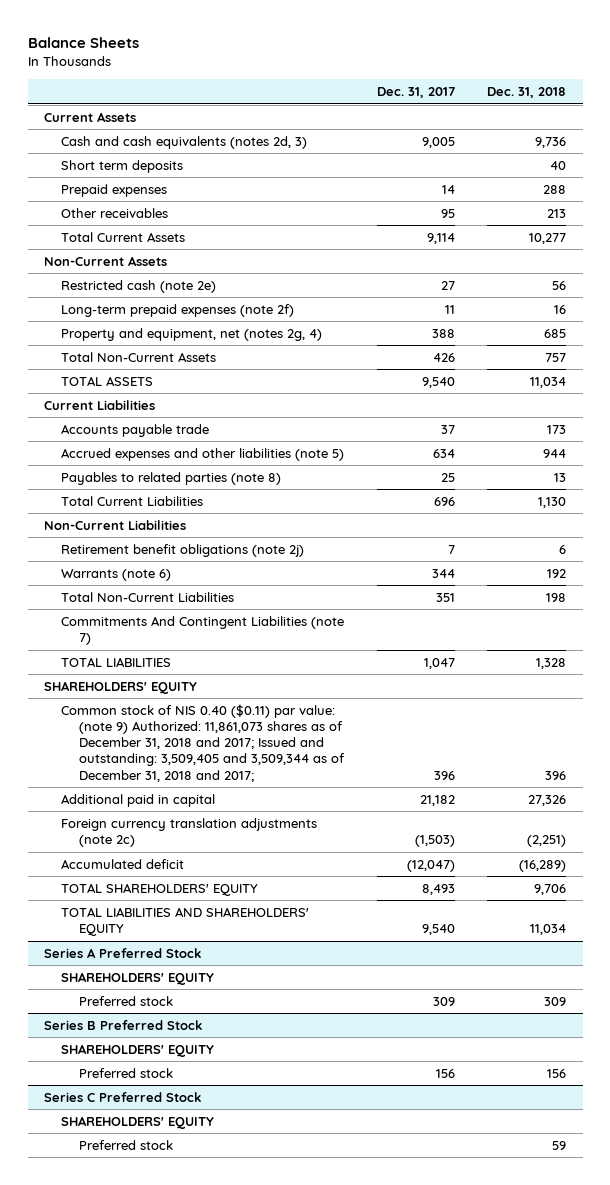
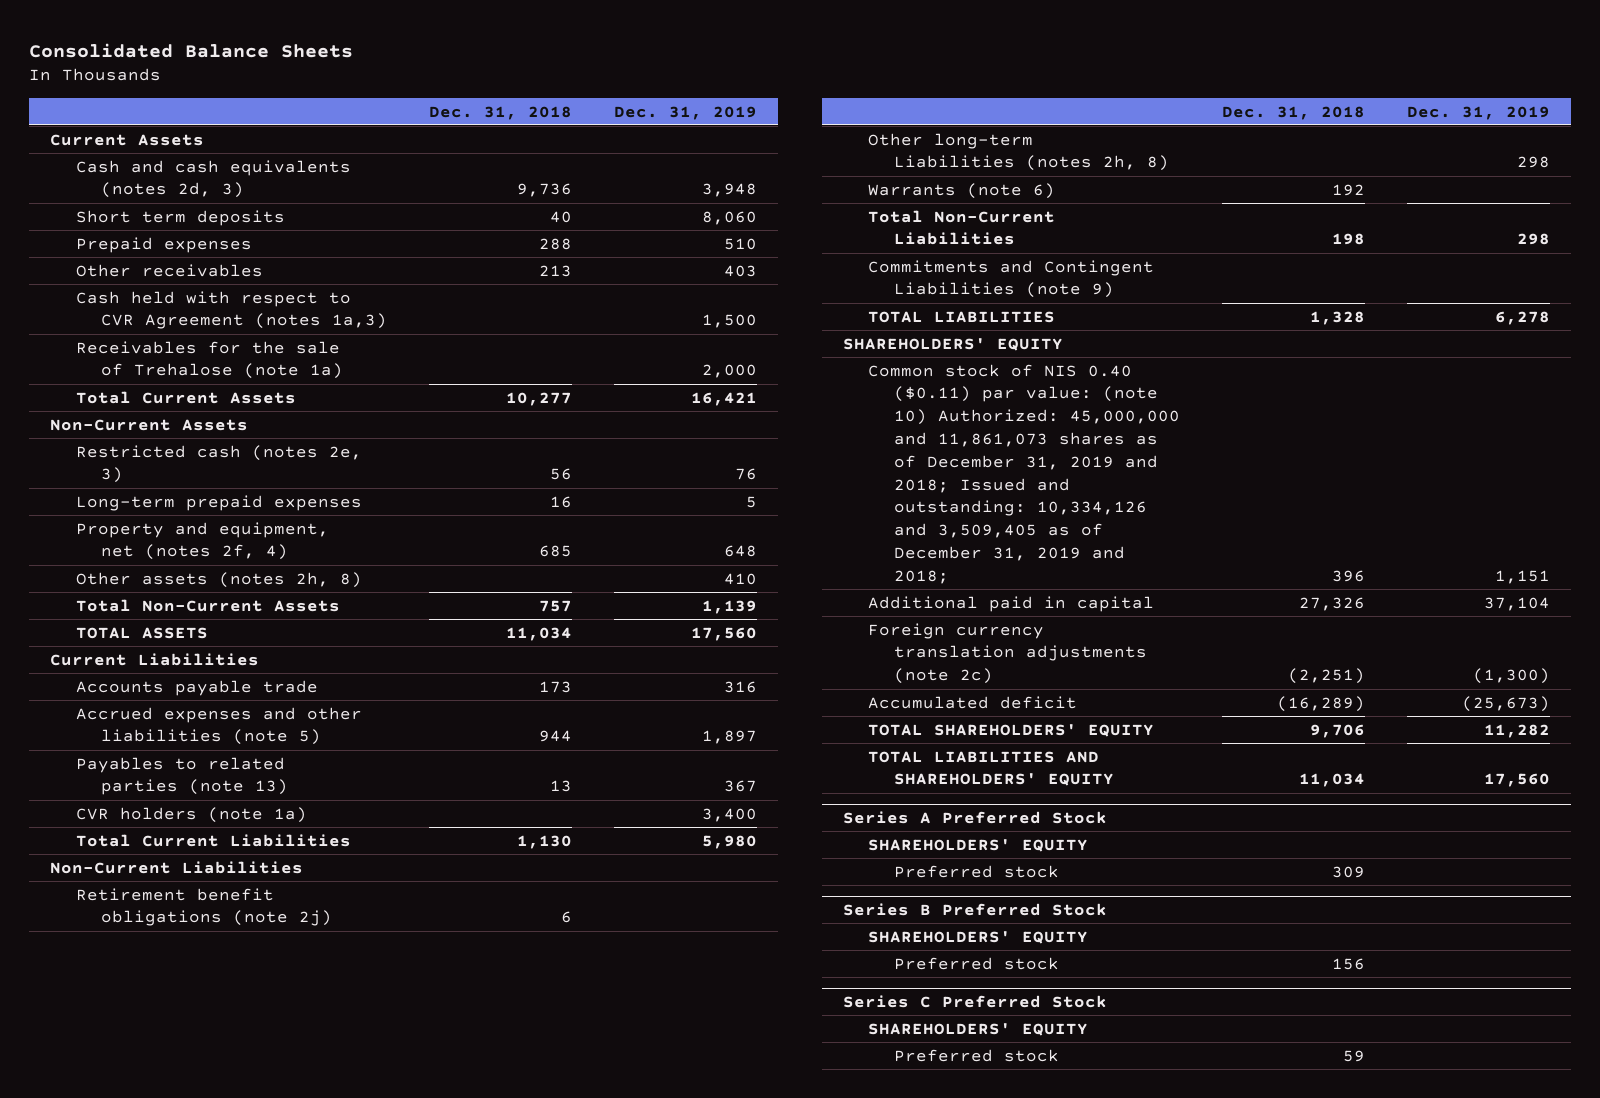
[27,37,139,49] Balance Sheets -> [29,42,354,58] Consolidated Balance Sheets
[376,87,455,99] Dec. 31, 2017 -> none
none -> [614,105,758,120] Dec. 31, 2019
none -> [75,290,387,330] Cash held with respect to CVR Agreement (notes 1a,3)
none -> [75,340,343,380] Receivables for the sale of Trehalose (note 1a)
[61,279,217,293] Restricted cash (note 2e) -> [75,444,362,484] Restricted cash (notes 2e, 3)
[61,303,295,317] Long-term prepaid expenses (note 2f) -> [75,494,362,511] Long-term prepaid expenses
[61,327,323,341] Property and equipment, net (notes 2g, 4) -> [75,521,329,561] Property and equipment, net (notes 2f, 4)
none -> [75,571,362,588] Other assets (notes 2h, 8)
[61,471,282,485] Payables to related parties (note 8) -> [75,756,288,796] Payables to related parties (note 13)
none -> [75,806,307,823] CVR holders (note 1a)
none -> [868,132,1169,172] Other long-term Liabilities (notes 2h, 8)
[61,615,345,646] Commitments And Contingent Liabilities (note 7) -> [868,259,1155,299] Commitments and Contingent Liabilities (note 9)
[61,703,345,782] Common stock of NIS 0.40 ($0.11) par value: (note 9) Authorized: 11,861,073 shares as of December 31, 2018 and 2017; Issued and outstanding: 3,509,405 and 3,509,344 as of December 31, 2018 and 2017; -> [868,363,1180,584] Common stock of NIS 0.40 ($0.11) par value: (note 10) Authorized: 45,000,000 and 11,861,073 shares as of December 31, 2019 and 2018; Issued and outstanding: 10,334,126 and 3,509,405 as of December 31, 2019 and 2018;

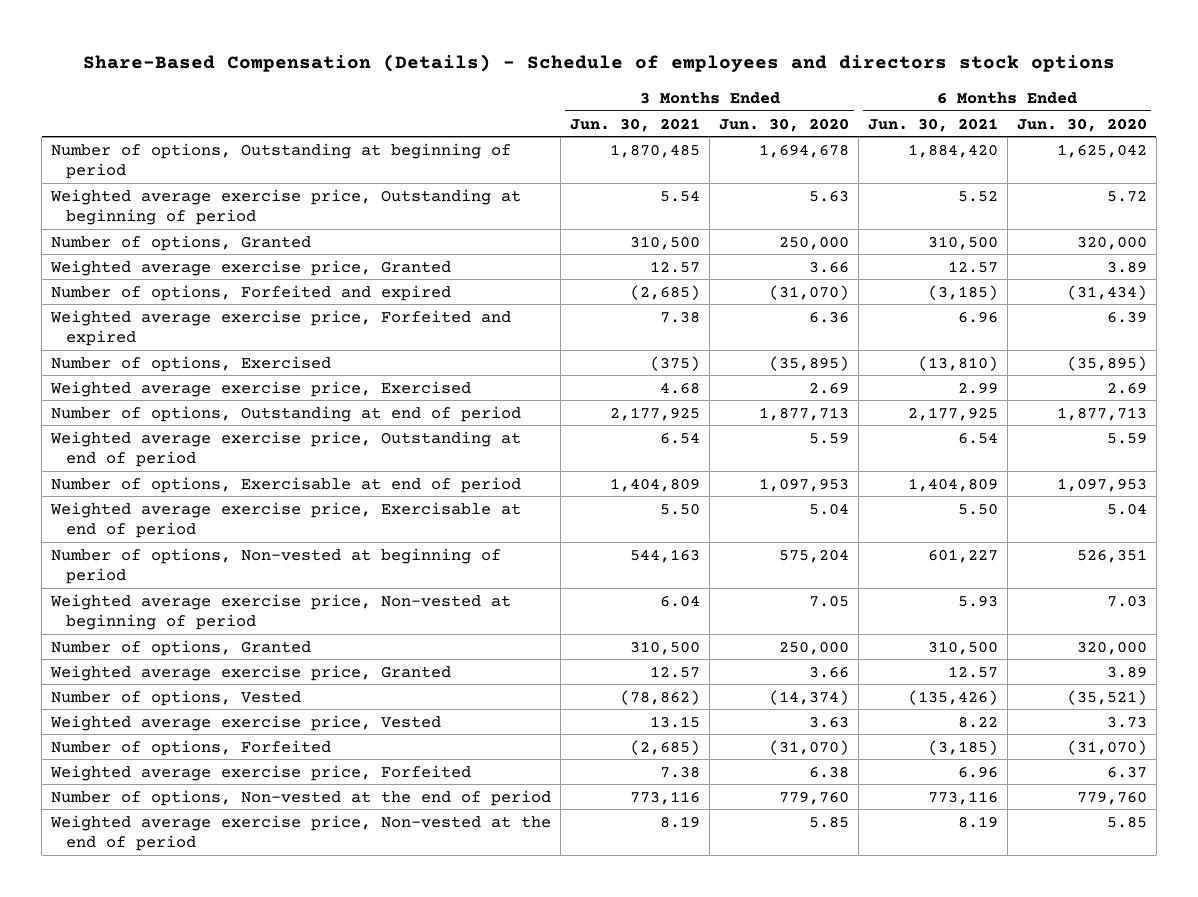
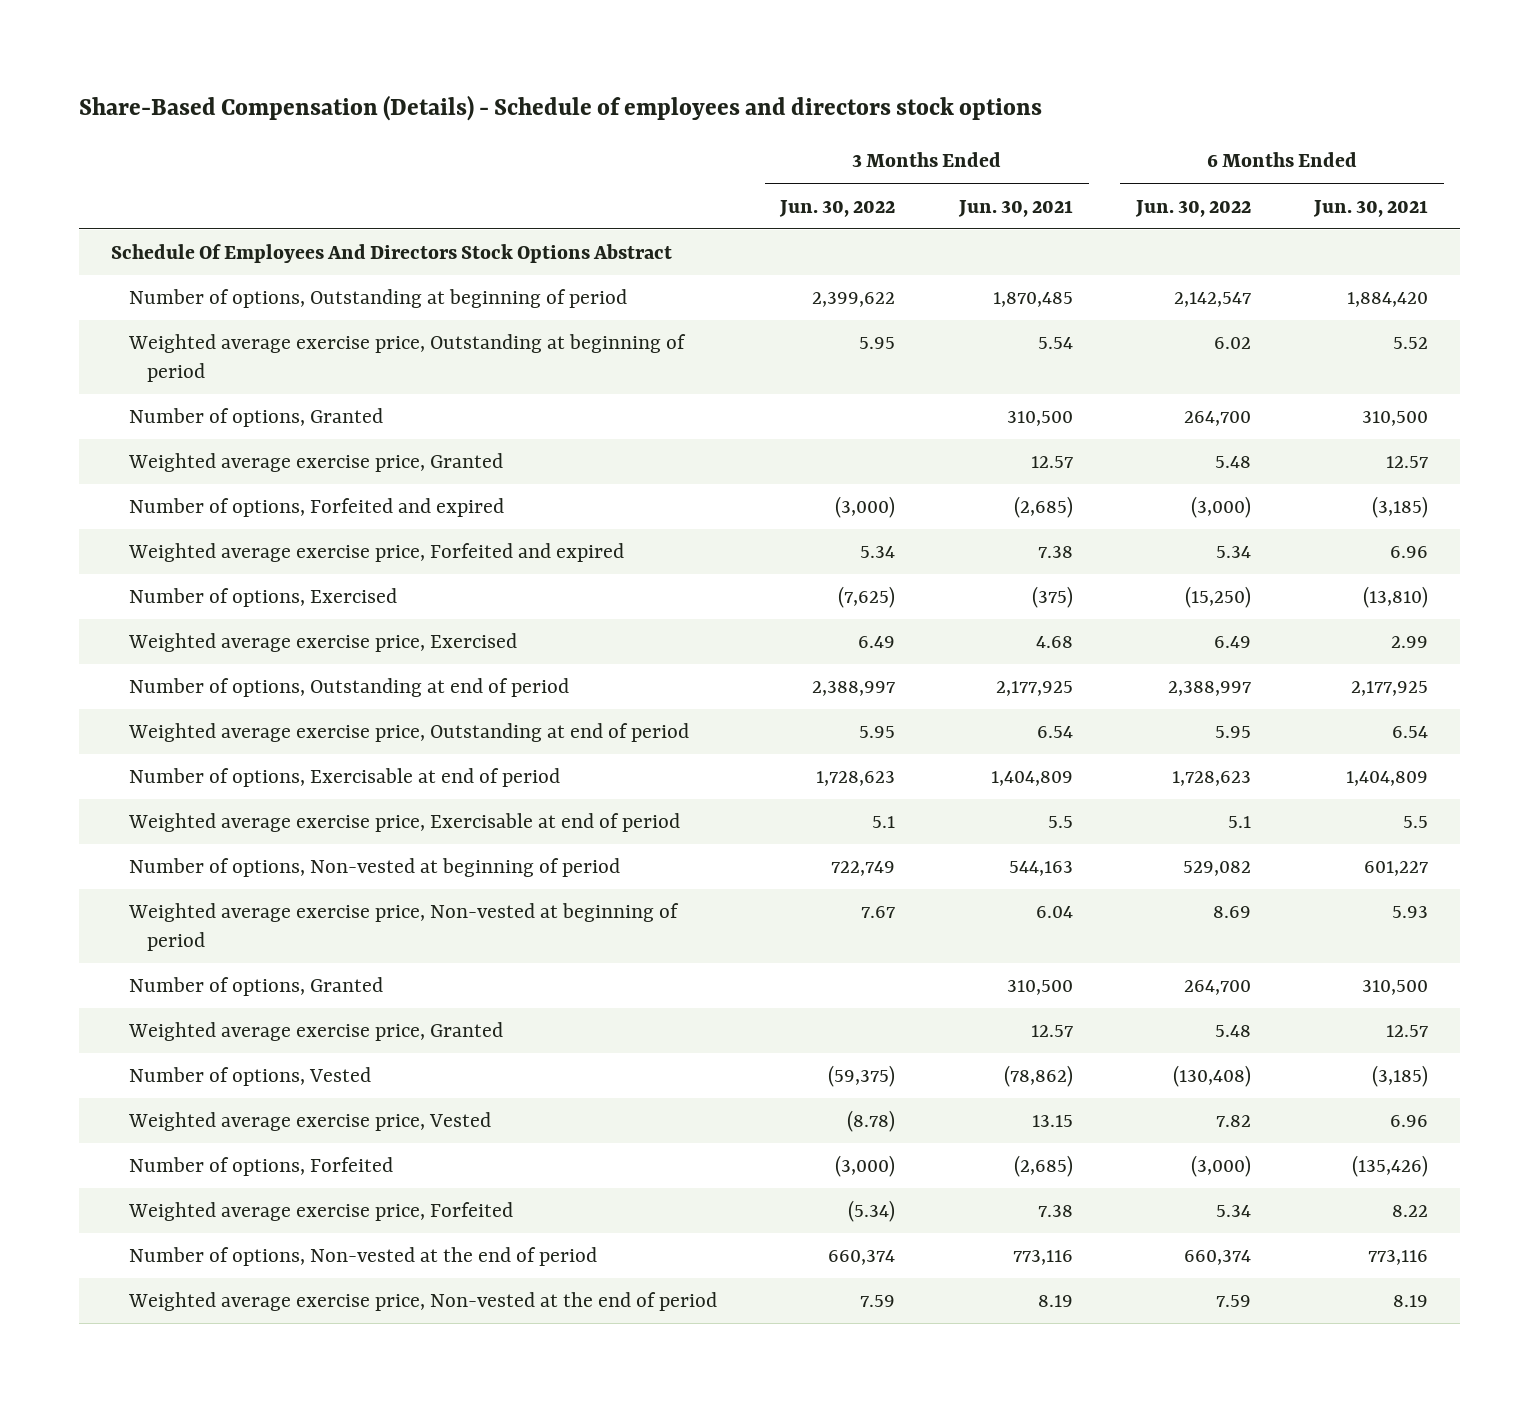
[718,117,849,132] Jun. 30, 2020 -> none
[1016,117,1147,132] Jun. 30, 2020 -> none
none -> [779,199,896,217] Jun. 30, 2022
none -> [1135,199,1252,217] Jun. 30, 2022
none -> [110,244,672,264] Schedule Of Employees And Directors Stock Options Abstract
[660,502,701,515] 5.50 -> [1047,816,1073,829] 5.5
[957,502,998,515] 5.50 -> [1403,816,1429,829] 5.5
[907,689,998,705] (135,426) -> [1372,1065,1429,1088] (3,185)
[957,715,998,728] 8.22 -> [1390,1115,1429,1128] 6.96
[927,739,998,755] (3,185) -> [1352,1155,1429,1178] (135,426)
[957,765,998,778] 6.96 -> [1392,1205,1429,1218] 8.22

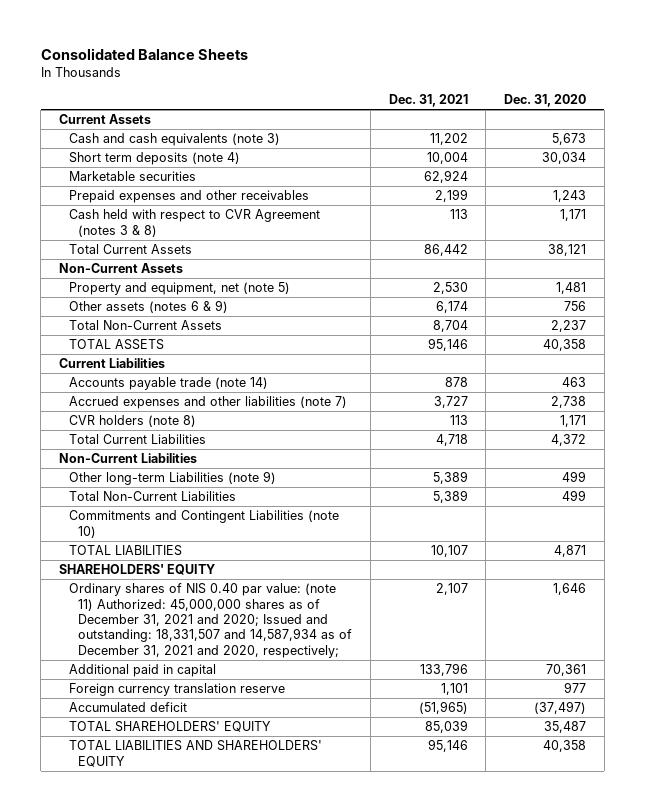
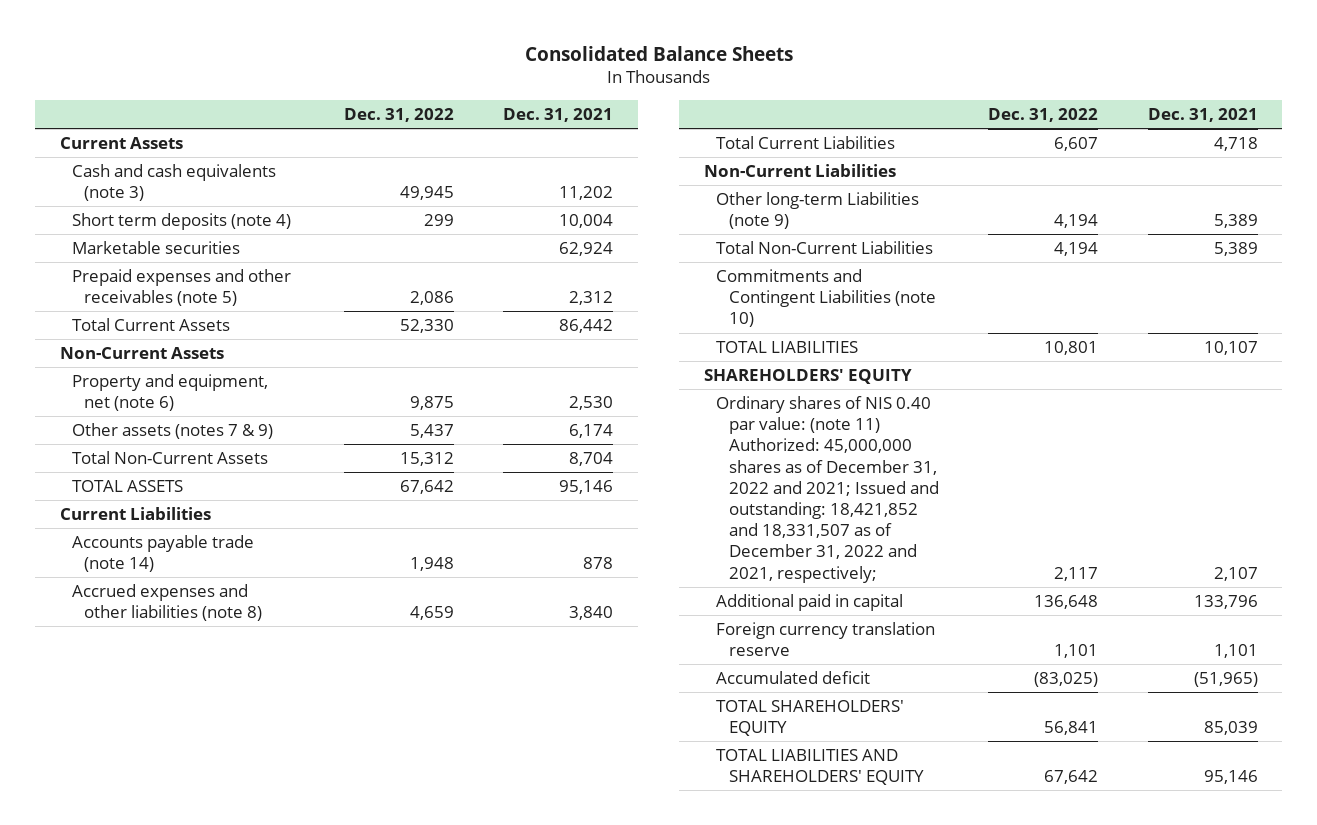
[504,93,587,107] Dec. 31, 2020 -> none
none -> [343,108,454,123] Dec. 31, 2022
[68,209,320,237] Cash held with respect to CVR Agreement (notes 3 & 8) -> none
[68,190,309,204] Prepaid expenses and other receivables -> [71,269,291,307] Prepaid expenses and other receivables (note 5)
[434,189,468,203] 2,199 -> [569,291,614,306] 2,312
[68,282,290,296] Property and equipment, net (note 5) -> [71,374,268,412] Property and equipment, net (note 6)
[68,300,228,314] Other assets (notes 6 & 9) -> [71,423,273,440] Other assets (notes 7 & 9)
[68,415,196,428] CVR holders (note 8) -> none
[68,396,347,410] Accrued expenses and other liabilities (note 7) -> [71,584,263,622] Accrued expenses and other liabilities (note 8)
[433,396,468,409] 3,727 -> [569,606,614,621] 3,840
[68,583,353,658] Ordinary shares of NIS 0.40 par value: (note 11) Authorized: 45,000,000 shares as of December 31, 2021 and 2020; Issued and outstanding: 18,331,507 and 14,587,934 as of December 31, 2021 and 2020, respectively; -> [716,396,939,583] Ordinary shares of NIS 0.40 par value: (note 11) Authorized: 45,000,000 shares as of December 31, 2022 and 2021; Issued and outstanding: 18,421,852 and 18,331,507 as of December 31, 2022 and 2021, respectively;

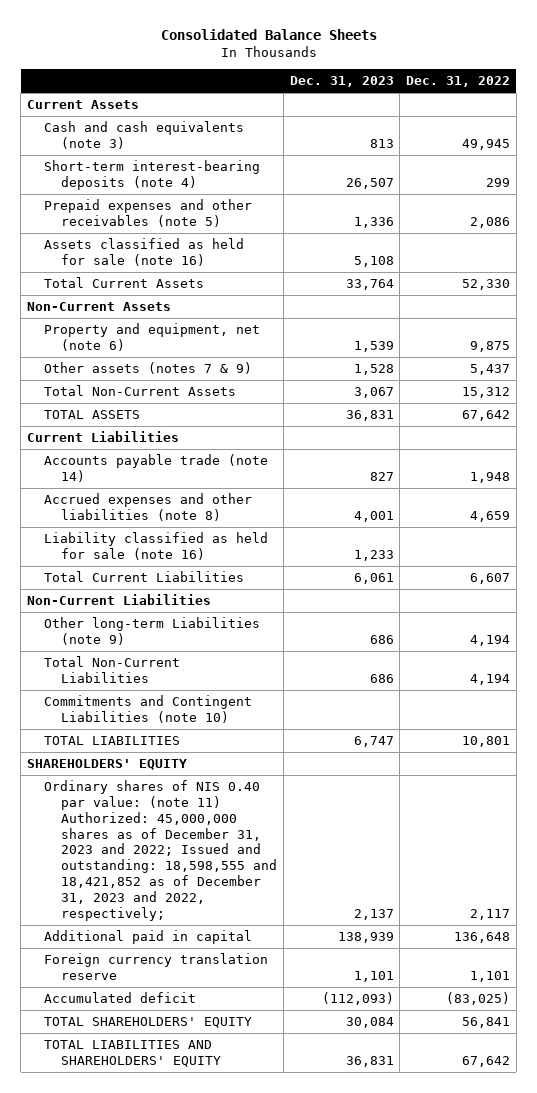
[503,108,614,123] Dec. 31, 2021 -> none
none -> [289,75,394,87] Dec. 31, 2023
[71,241,240,255] Marketable securities -> none
[71,213,291,231] Short term deposits (note 4) -> [44,160,261,190] Short-term interest-bearing deposits (note 4)
none -> [44,238,245,266] Assets classified as held for sale (note 16)
none -> [44,532,269,560] Liability classified as held for sale (note 16)
[716,396,939,583] Ordinary shares of NIS 0.40 par value: (note 11) Authorized: 45,000,000 shares as of December 31, 2022 and 2021; Issued and outstanding: 18,421,852 and 18,331,507 as of December 31, 2022 and 2021, respectively; -> [44,780,278,921] Ordinary shares of NIS 0.40 par value: (note 11) Authorized: 45,000,000 shares as of December 31, 2023 and 2022; Issued and outstanding: 18,598,555 and 18,421,852 as of December 31, 2023 and 2022, respectively;

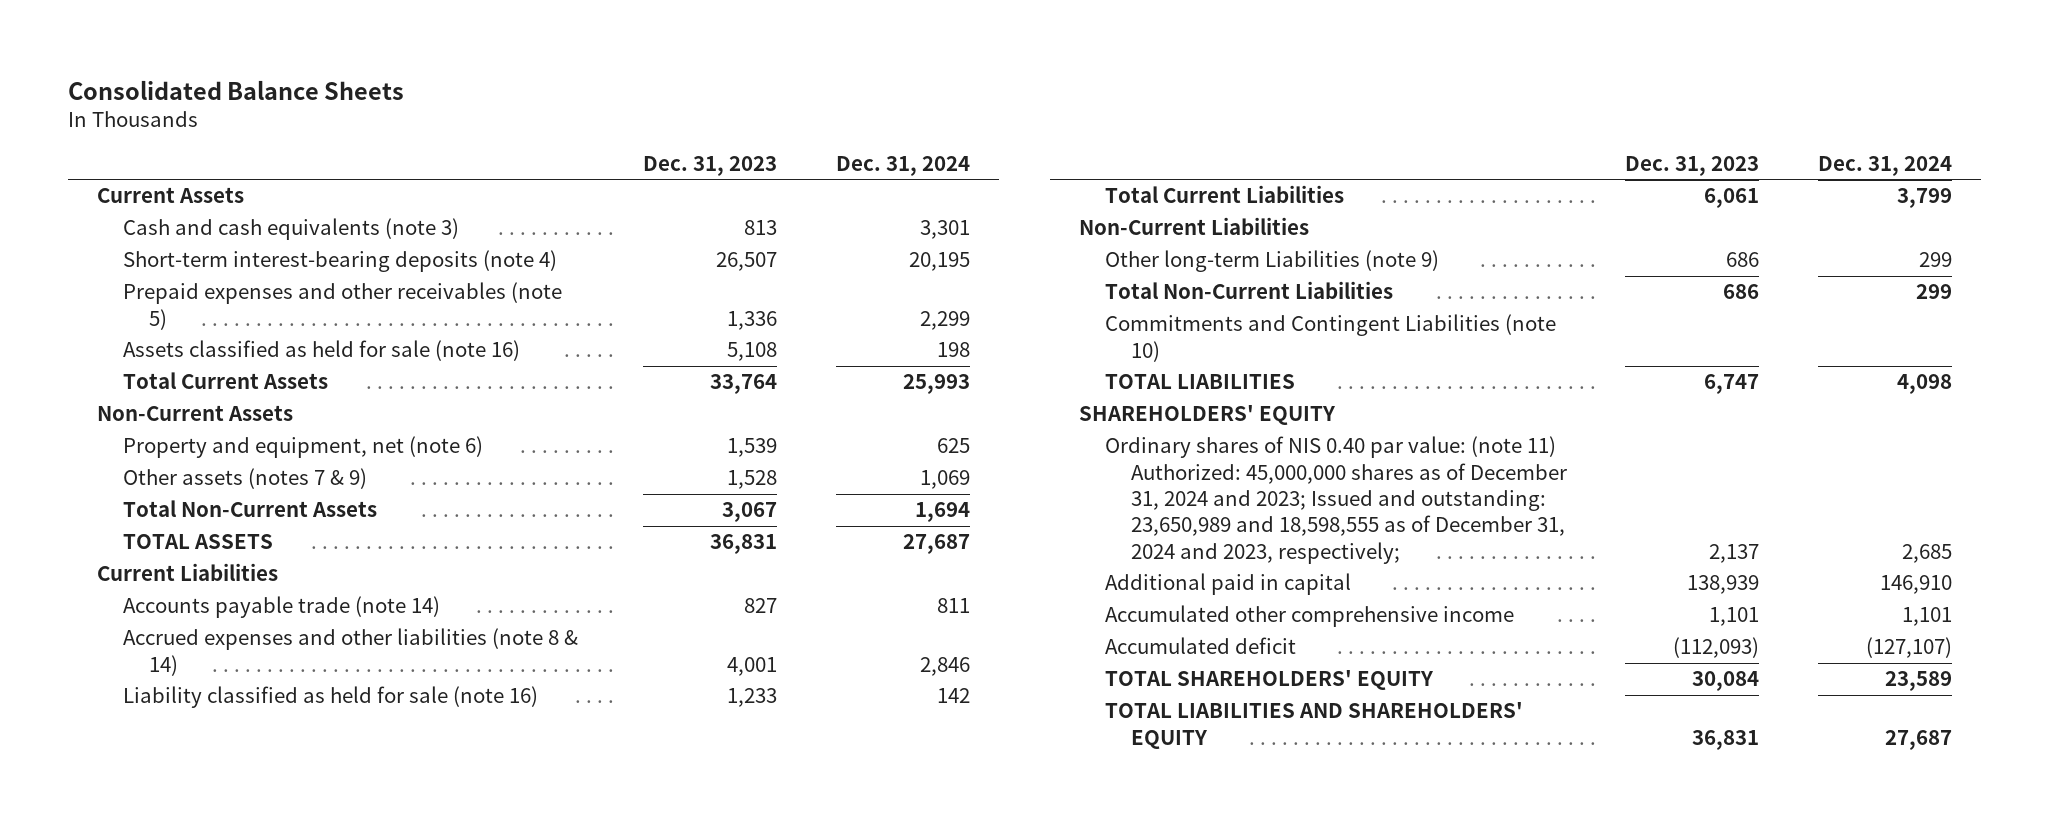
[406,75,511,87] Dec. 31, 2022 -> none
none -> [835,156,970,177] Dec. 31, 2024
[44,493,253,521] Accrued expenses and other liabilities (note 8) -> [123,628,579,676] Accrued expenses and other liabilities (note 8 & 14)
[44,780,278,921] Ordinary shares of NIS 0.40 par value: (note 11) Authorized: 45,000,000 shares as of December 31, 2023 and 2022; Issued and outstanding: 18,598,555 and 18,421,852 as of December 31, 2023 and 2022, respectively; -> [1105,436,1568,564] Ordinary shares of NIS 0.40 par value: (note 11) Authorized: 45,000,000 shares as of December 31, 2024 and 2023; Issued and outstanding: 23,650,989 and 18,598,555 as of December 31, 2024 and 2023, respectively;
[44,953,269,980] Foreign currency translation reserve -> [1105,605,1515,628] Accumulated other comprehensive income

